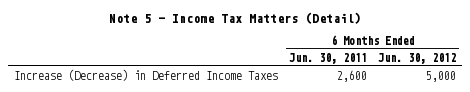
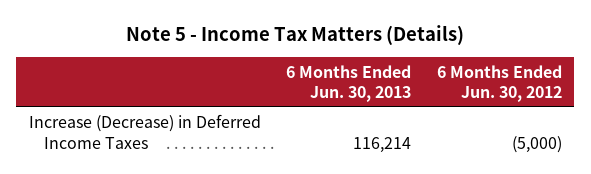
[108,11,361,24] Note 5 - Income Tax Matters (Detail) -> [126,25,465,46] Note 5 - Income Tax Matters (Details)
[288,52,367,64] Jun. 30, 2011 -> none
none -> [286,64,412,103] 6 Months Ended Jun. 30, 2013
[426,70,457,82] 5,000 -> [511,135,562,153] (5,000)

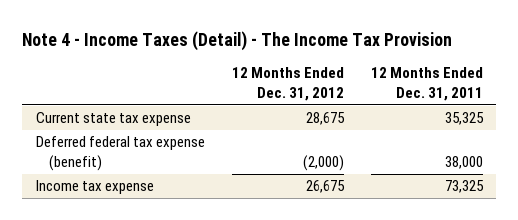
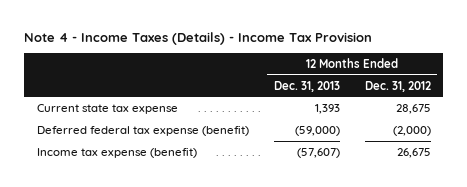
[22,30,453,51] Note 4 - Income Taxes (Detail) - The Income Tax Provision -> [24,31,373,45] Note 4 - Income Taxes (Details) - Income Tax Provision
[370,67,483,102] 12 Months Ended Dec. 31, 2011 -> none
none -> [273,80,340,92] Dec. 31, 2013
[35,180,154,195] Income tax expense -> [36,147,197,158] Income tax expense (benefit)

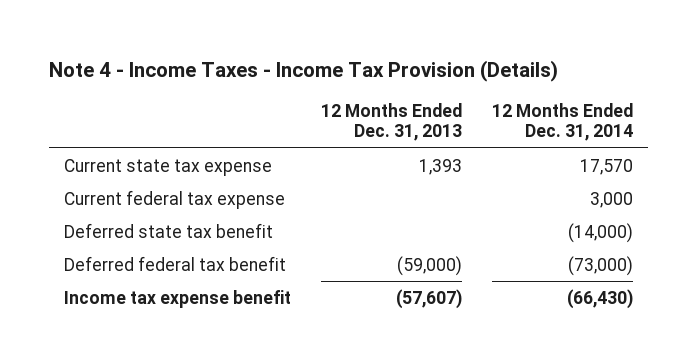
[24,31,373,45] Note 4 - Income Taxes (Details) - Income Tax Provision -> [49,59,559,82] Note 4 - Income Taxes - Income Tax Provision (Details)
[364,80,431,92] Dec. 31, 2012 -> none
none -> [492,103,634,142] 12 Months Ended Dec. 31, 2014
none -> [64,189,286,209] Current federal tax expense
none -> [64,222,274,238] Deferred state tax benefit
[36,125,249,136] Deferred federal tax expense (benefit) -> [64,255,287,271] Deferred federal tax benefit
[36,147,197,158] Income tax expense (benefit) -> [64,289,292,308] Income tax expense benefit

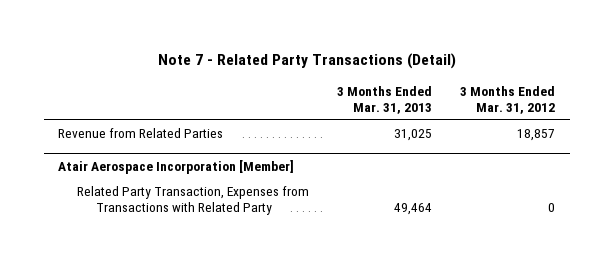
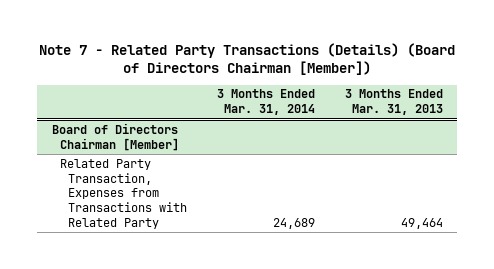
[157,53,456,70] Note 7 - Related Party Transactions (Detail) -> [39,42,456,75] Note 7 - Related Party Transactions (Details) (Board of Directors Chairman [Member])
[460,85,556,114] 3 Months Ended Mar. 31, 2012 -> none
none -> [216,89,315,116] 3 Months Ended Mar. 31, 2014
[58,128,224,139] Revenue from Related Parties -> none
[58,160,295,175] Atair Aerospace Incorporation [Member] -> none
none -> [51,122,179,151] Board of Directors Chairman [Member]

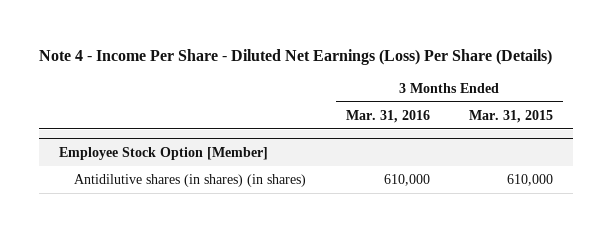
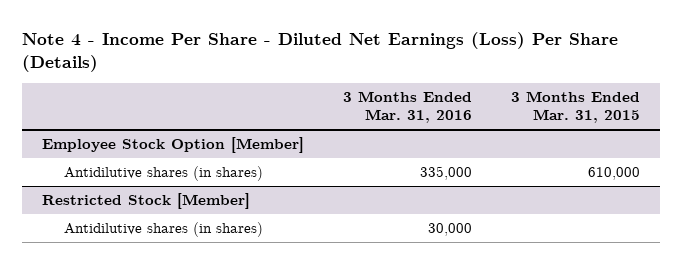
[73,174,306,188] Antidilutive shares (in shares) (in shares) -> [64,166,264,182] Antidilutive shares (in shares)
[383,174,430,187] 610,000 -> [420,166,473,181] 335,000
none -> [41,193,250,210] Restricted Stock [Member]
none -> [64,222,264,238] Antidilutive shares (in shares)

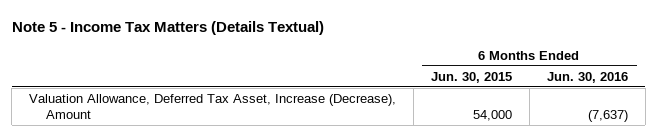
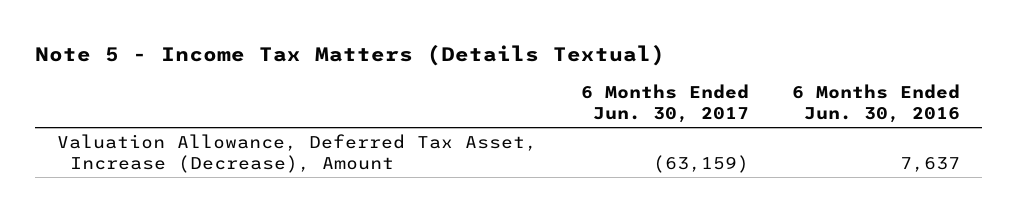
[431,71,513,83] Jun. 30, 2015 -> none
none -> [580,84,749,123] 6 Months Ended Jun. 30, 2017
[587,109,628,122] (7,637) -> [900,156,961,172] 7,637

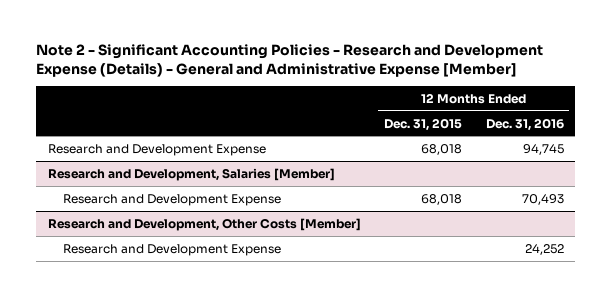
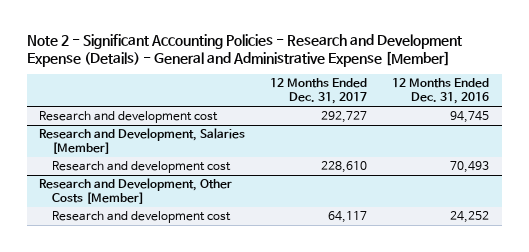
[384,117,463,131] Dec. 31, 2015 -> none
none -> [270,78,368,105] 12 Months Ended Dec. 31, 2017
[47,143,266,156] Research and Development Expense -> [39,110,219,123] Research and development cost
[62,193,281,206] Research and Development Expense -> [51,160,231,173] Research and development cost
[62,243,281,256] Research and Development Expense -> [51,210,231,223] Research and development cost

